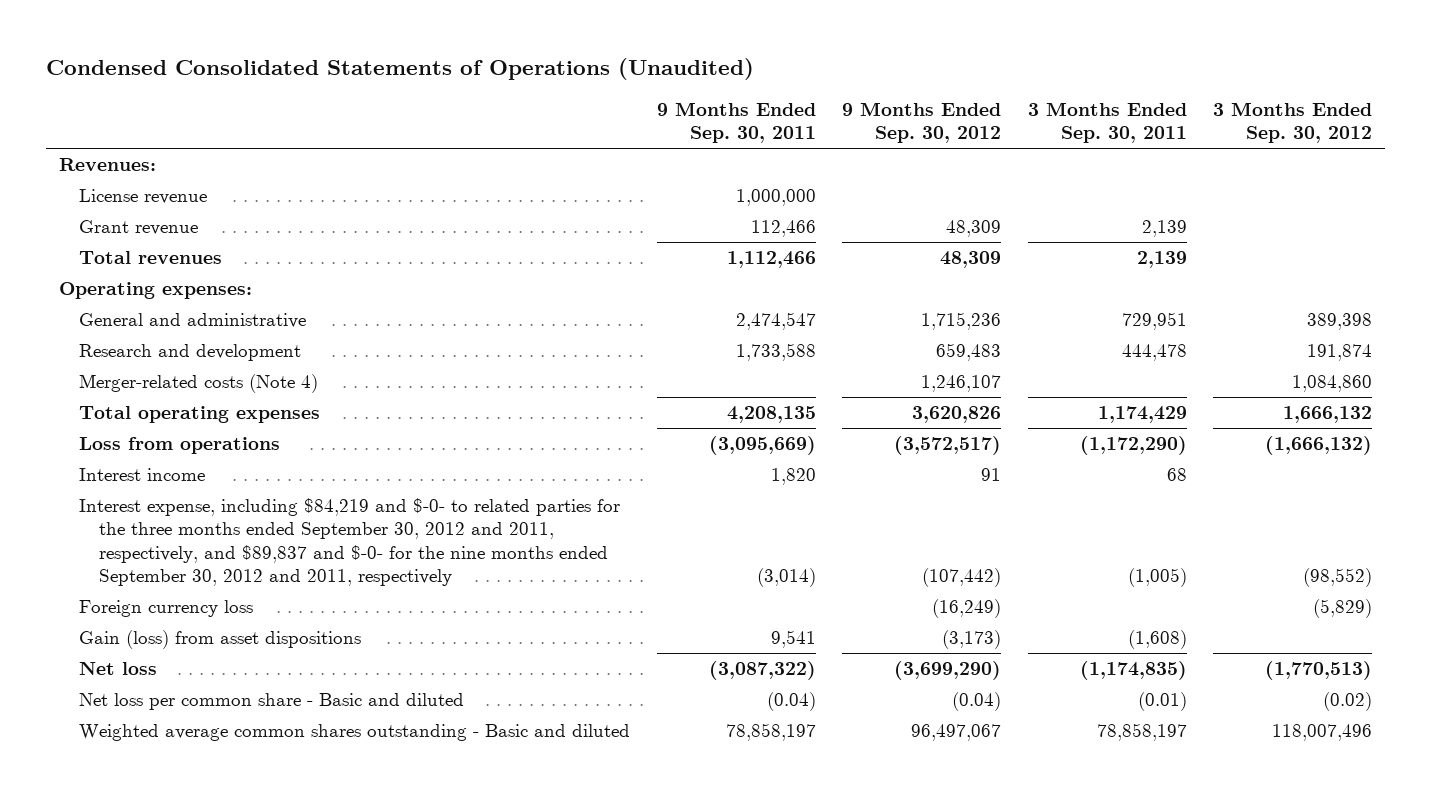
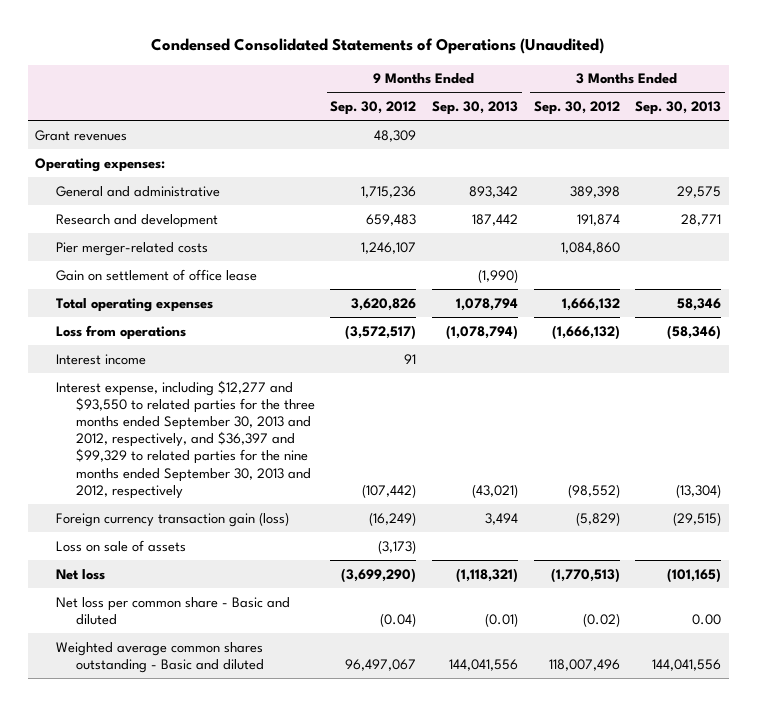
[656,101,816,144] 9 Months Ended Sep. 30, 2011 -> none
[1027,101,1187,144] 3 Months Ended Sep. 30, 2011 -> none
none -> [431,100,518,115] Sep. 30, 2013
none -> [635,100,722,115] Sep. 30, 2013
[59,157,157,171] Revenues: -> none
[79,188,208,204] License revenue -> none
[79,250,223,264] Total revenues -> none
[79,219,199,235] Grant revenue -> [35,129,128,141] Grant revenues
[79,373,319,393] Merger-related costs (Note 4) -> [55,241,208,256] Pier merger-related costs
none -> [55,268,257,281] Gain on settlement of office lease
[79,497,621,587] Interest expense, including $84,219 and $-0- to related parties for the three months ended September 30, 2012 and 2011, respectively, and $89,837 and $-0- for the nine months ended September 30, 2012 and 2011, respectively -> [55,379,315,499] Interest expense, including $12,277 and $93,550 to related parties for the three months ended September 30, 2013 and 2012, respectively, and $36,397 and $99,329 to related parties for the nine months ended September 30, 2013 and 2012, respectively
[79,599,254,617] Foreign currency loss -> [55,511,289,527] Foreign currency transaction gain (loss)
[79,629,362,649] Gain (loss) from asset dispositions -> [55,539,186,552] Loss on sale of assets

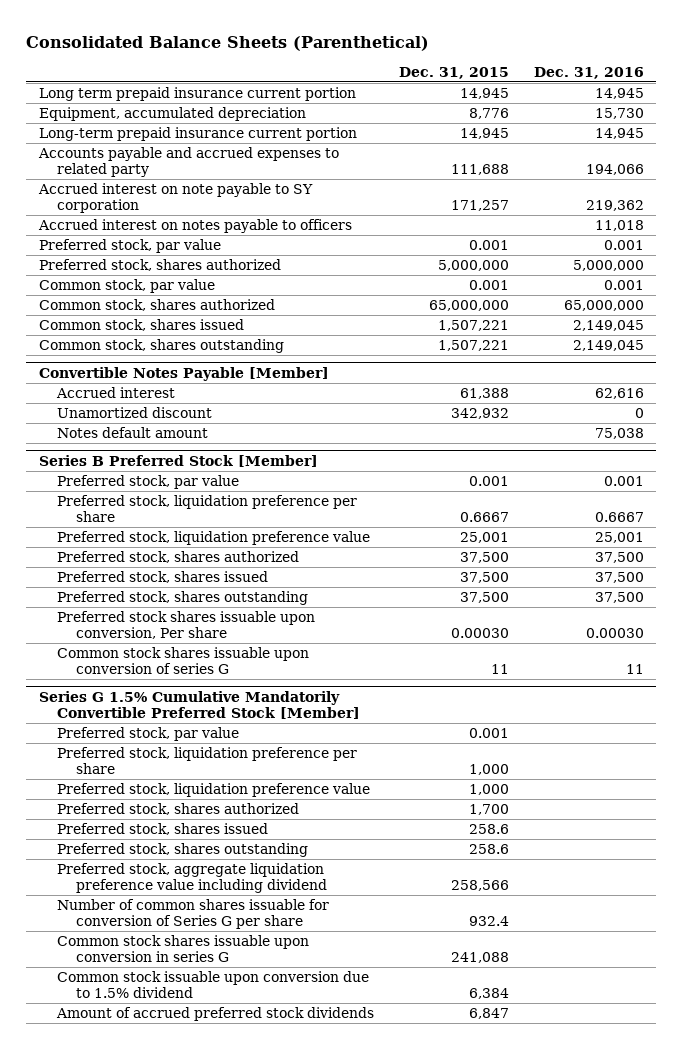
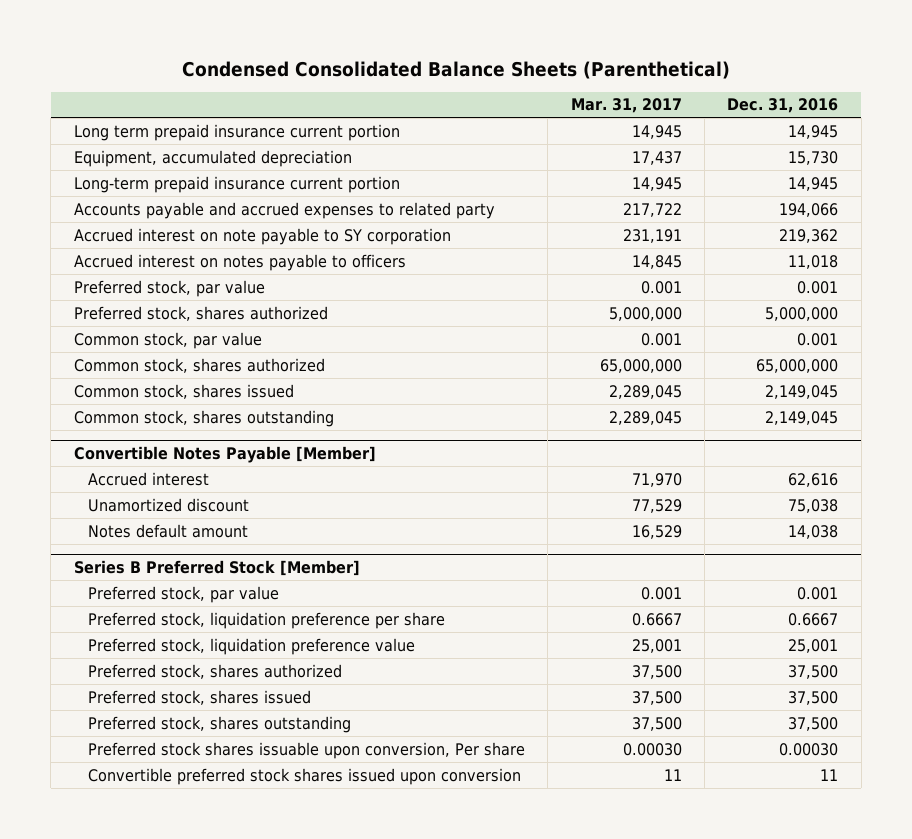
[26,35,430,51] Consolidated Balance Sheets (Parenthetical) -> [182,60,731,79] Condensed Consolidated Balance Sheets (Parenthetical)
[398,66,509,79] Dec. 31, 2015 -> none
none -> [570,98,682,114] Mar. 31, 2017
[634,408,644,419] 0 -> [788,498,839,513] 75,038
[594,428,644,440] 75,038 -> [788,524,839,539] 14,038
[38,691,361,720] Series G 1.5% Cumulative Mandatorily Convertible Preferred Stock [Member] -> none
[57,727,240,742] Preferred stock, par value -> none
[57,747,358,775] Preferred stock, liquidation preference per share -> none
[57,783,371,798] Preferred stock, liquidation preference value -> none
[57,803,300,816] Preferred stock, shares authorized -> none
[57,823,269,836] Preferred stock, shares issued -> none
[57,843,309,858] Preferred stock, shares outstanding -> none
[57,863,327,894] Preferred stock, aggregate liquidation preference value including dividend -> none
[57,899,330,930] Number of common shares issuable for conversion of Series G per share -> none
[57,935,310,963] Common stock shares issuable upon conversion in series G -> none
[57,971,370,999] Common stock issuable upon conversion due to 1.5% dividend -> none
[56,1007,375,1022] Amount of accrued preferred stock dividends -> none
[57,647,310,675] Common stock shares issuable upon conversion of series G -> [88,767,522,785] Convertible preferred stock shares issued upon conversion

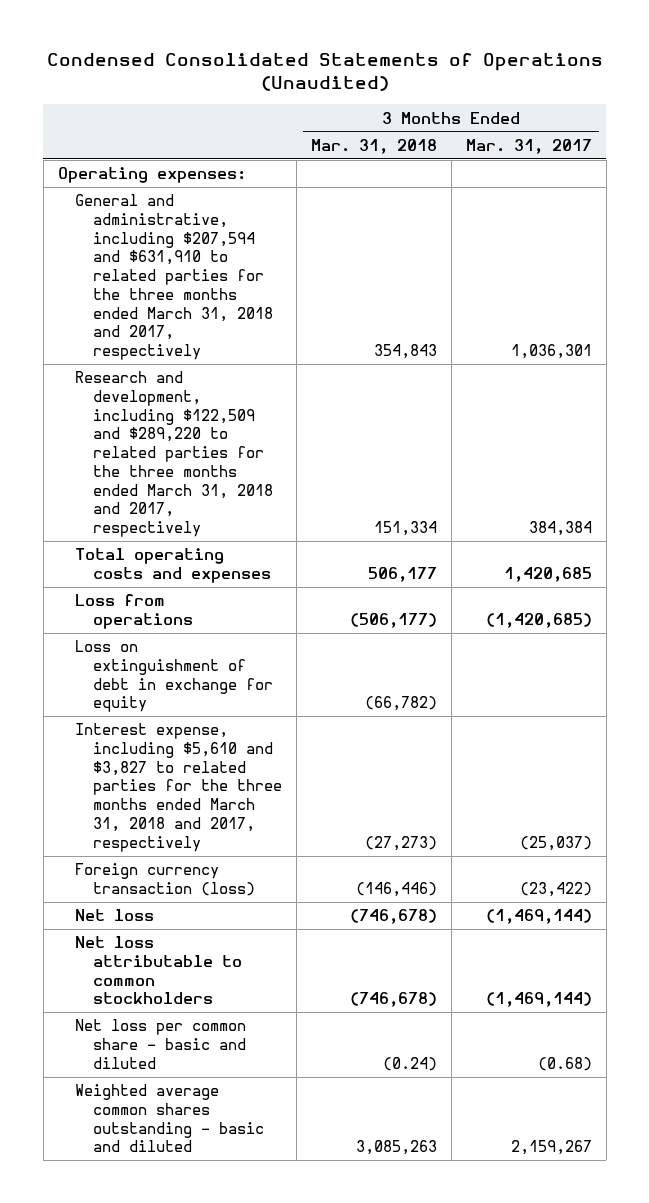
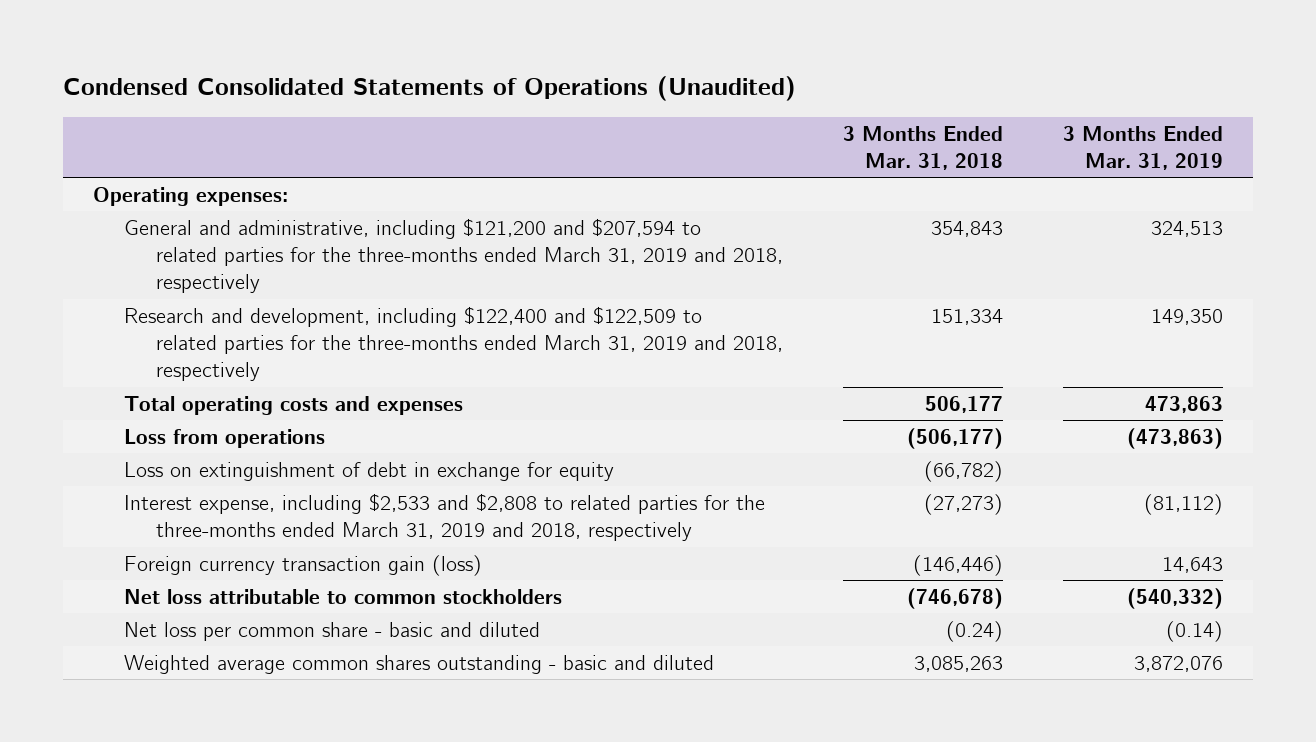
[465,138,592,154] Mar. 31, 2017 -> none
none -> [1063,125,1224,170] 3 Months Ended Mar. 31, 2019
[75,194,273,361] General and administrative, including $207,594 and $631,910 to related parties for the three months ended March 31, 2018 and 2017, respectively -> [124,218,784,294] General and administrative, including $121,200 and $207,594 to related parties for the three-months ended March 31, 2019 and 2018, respectively
[75,371,273,538] Research and development, including $122,509 and $289,220 to related parties for the three months ended March 31, 2018 and 2017, respectively -> [124,306,784,382] Research and development, including $122,400 and $122,509 to related parties for the three-months ended March 31, 2019 and 2018, respectively
[75,909,155,922] Net loss -> none
[75,723,282,852] Interest expense, including $5,610 and $3,827 to related parties for the three months ended March 31, 2018 and 2017, respectively -> [124,493,766,542] Interest expense, including $2,533 and $2,808 to related parties for the three-months ended March 31, 2019 and 2018, respectively
[75,863,255,896] Foreign currency transaction (loss) -> [124,555,483,577] Foreign currency transaction gain (loss)

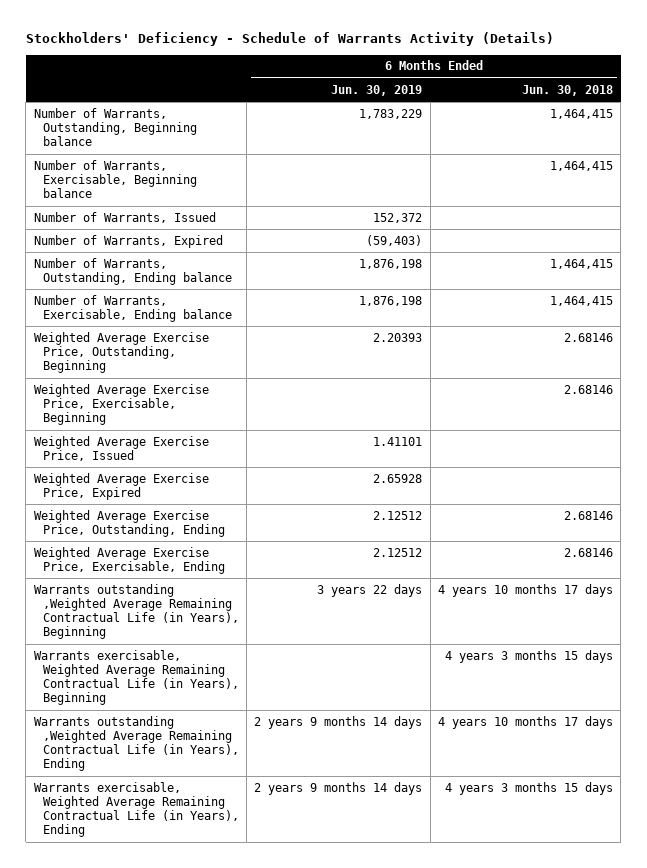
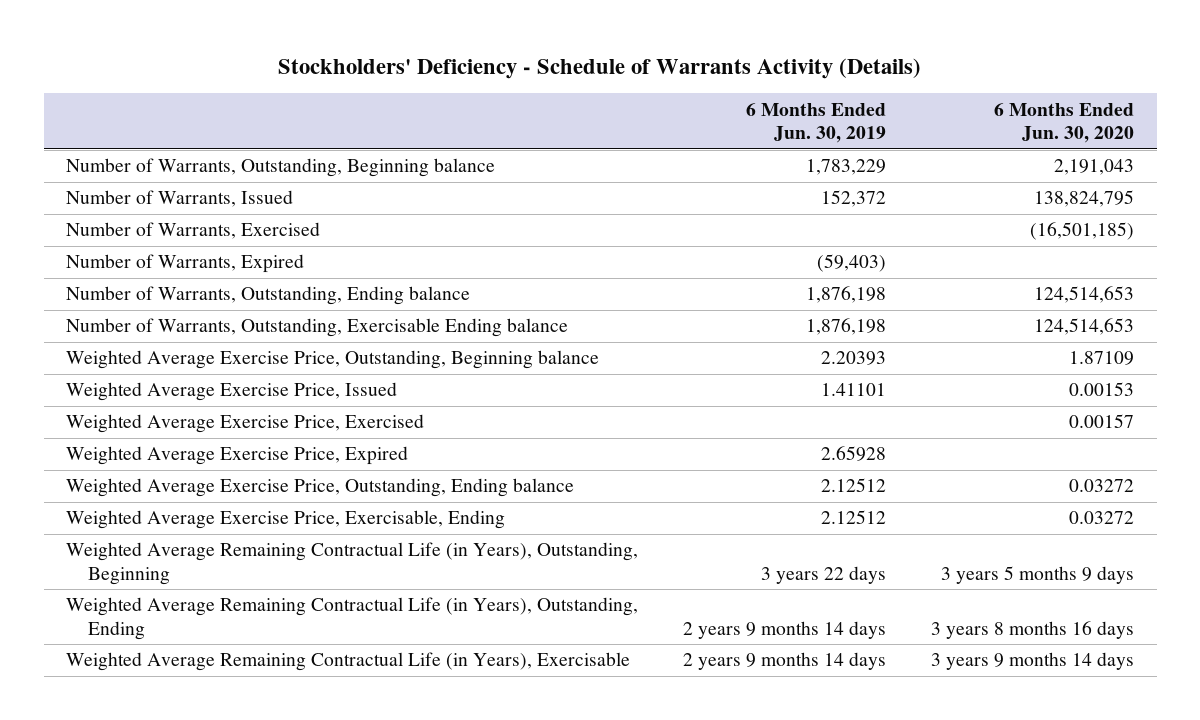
[522,84,614,96] Jun. 30, 2018 -> none
none -> [994,102,1135,144] 6 Months Ended Jun. 30, 2020
[33,159,197,199] Number of Warrants, Exercisable, Beginning balance -> none
none -> [66,222,321,240] Number of Warrants, Exercised
[33,383,209,426] Weighted Average Exercise Price, Exercisable, Beginning -> none
[33,294,232,322] Number of Warrants, Exercisable, Ending balance -> [66,318,569,338] Number of Warrants, Outstanding, Exercisable Ending balance
[33,331,209,374] Weighted Average Exercise Price, Outstanding, Beginning -> [66,350,600,370] Weighted Average Exercise Price, Outstanding, Beginning balance
none -> [66,414,425,434] Weighted Average Exercise Price, Exercised
[33,509,225,537] Weighted Average Exercise Price, Outstanding, Ending -> [66,478,575,498] Weighted Average Exercise Price, Outstanding, Ending balance
[33,649,239,706] Warrants exercisable, Weighted Average Remaining Contractual Life (in Years), Beginning -> none
[33,583,239,640] Warrants outstanding ,Weighted Average Remaining Contractual Life (in Years), Beginning -> [66,542,639,586] Weighted Average Remaining Contractual Life (in Years), Outstanding, Beginning
[33,715,239,772] Warrants outstanding ,Weighted Average Remaining Contractual Life (in Years), Ending -> [66,597,639,641] Weighted Average Remaining Contractual Life (in Years), Outstanding, Ending
[33,781,239,838] Warrants exercisable, Weighted Average Remaining Contractual Life (in Years), Ending -> [66,652,631,672] Weighted Average Remaining Contractual Life (in Years), Exercisable

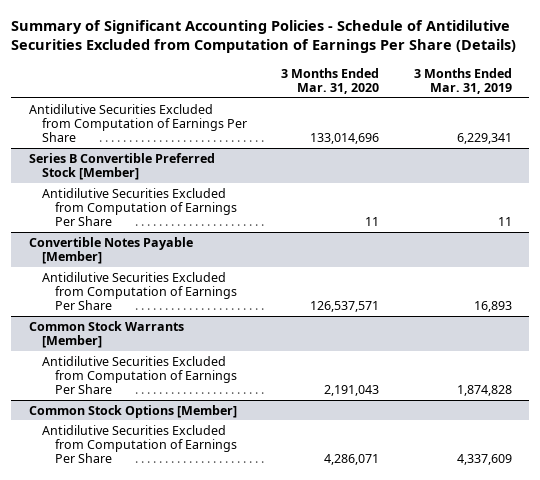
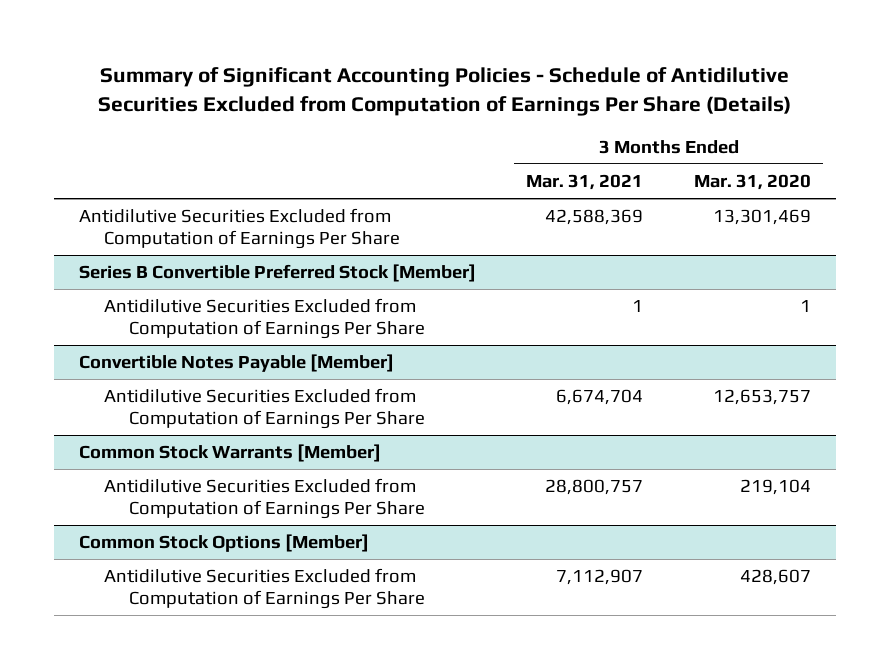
[413,67,512,95] 3 Months Ended Mar. 31, 2019 -> none
none -> [526,174,644,191] Mar. 31, 2021
[310,133,380,145] 133,014,696 -> [712,209,811,226] 13,301,469
[365,217,380,227] 11 -> [799,300,811,313] 1
[310,301,380,313] 126,537,571 -> [712,389,811,406] 12,653,757
[324,385,380,397] 2,191,043 -> [739,479,811,496] 219,104
[324,454,380,466] 4,286,071 -> [739,569,811,586] 428,607

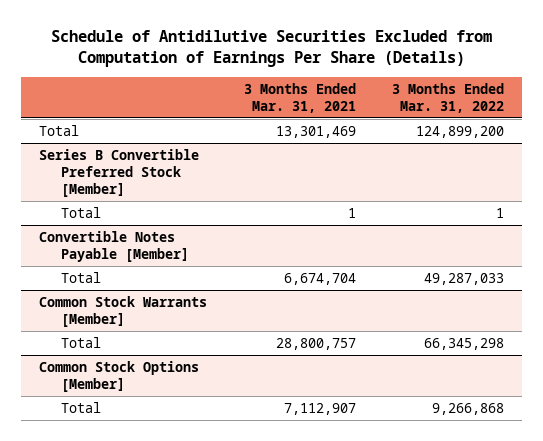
[97,67,791,117] Summary of Significant Accounting Policies - Schedule of Antidilutive Securities Excluded from Computation of Earnings Per Share (Details) -> [50,30,492,68] Schedule of Antidilutive Securities Excluded from Computation of Earnings Per Share (Details)
[693,174,811,191] Mar. 31, 2020 -> none
none -> [391,82,504,113] 3 Months Ended Mar. 31, 2022
[79,208,400,249] Antidilutive Securities Excluded from Computation of Earnings Per Share -> none
none -> [39,124,80,136] Total
[103,298,425,339] Antidilutive Securities Excluded from Computation of Earnings Per Share -> [60,206,101,218] Total
[103,388,425,429] Antidilutive Securities Excluded from Computation of Earnings Per Share -> [60,271,101,283] Total
[103,478,425,519] Antidilutive Securities Excluded from Computation of Earnings Per Share -> [60,336,101,348] Total
[103,568,425,609] Antidilutive Securities Excluded from Computation of Earnings Per Share -> [60,401,101,413] Total

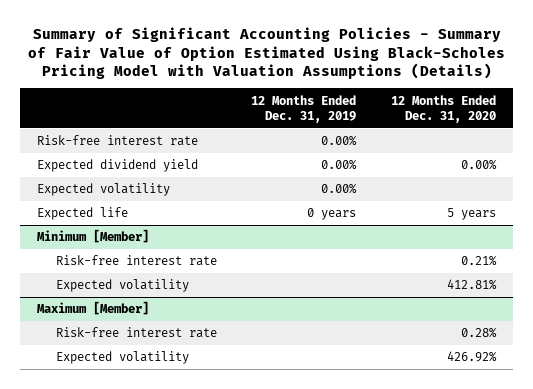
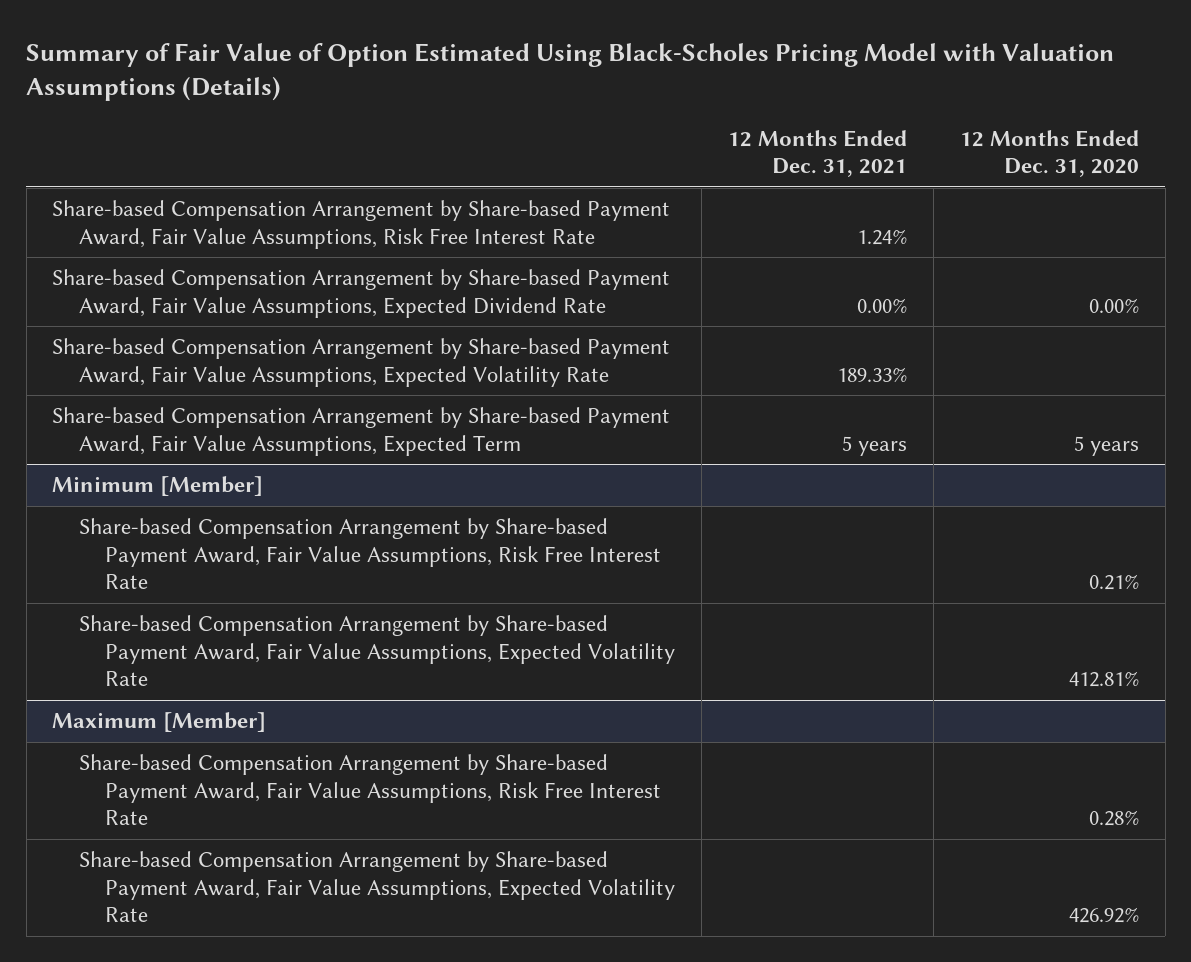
[27,26,505,80] Summary of Significant Accounting Policies - Summary of Fair Value of Option Estimated Using Black-Scholes Pricing Model with Valuation Assumptions (Details) -> [26,42,1115,102] Summary of Fair Value of Option Estimated Using Black-Scholes Pricing Model with Valuation Assumptions (Details)
[251,94,357,124] 12 Months Ended Dec. 31, 2019 -> none
none -> [728,129,908,178] 12 Months Ended Dec. 31, 2021
[37,135,199,147] Risk-free interest rate -> [52,200,671,249] Share-based Compensation Arrangement by Share-based Payment Award, Fair Value Assumptions, Risk Free Interest Rate
[37,159,199,173] Expected dividend yield -> [52,269,671,318] Share-based Compensation Arrangement by Share-based Payment Award, Fair Value Assumptions, Expected Dividend Rate
[37,183,171,197] Expected volatility -> [52,338,671,387] Share-based Compensation Arrangement by Share-based Payment Award, Fair Value Assumptions, Expected Volatility Rate
[37,207,129,221] Expected life -> [52,407,671,456] Share-based Compensation Arrangement by Share-based Payment Award, Fair Value Assumptions, Expected Term
[55,255,217,267] Risk-free interest rate -> [78,518,662,590] Share-based Compensation Arrangement by Share-based Payment Award, Fair Value Assumptions, Risk Free Interest Rate
[55,279,189,293] Expected volatility -> [78,615,676,687] Share-based Compensation Arrangement by Share-based Payment Award, Fair Value Assumptions, Expected Volatility Rate
[55,327,217,339] Risk-free interest rate -> [78,754,662,826] Share-based Compensation Arrangement by Share-based Payment Award, Fair Value Assumptions, Risk Free Interest Rate
[55,351,189,365] Expected volatility -> [78,851,676,923] Share-based Compensation Arrangement by Share-based Payment Award, Fair Value Assumptions, Expected Volatility Rate

